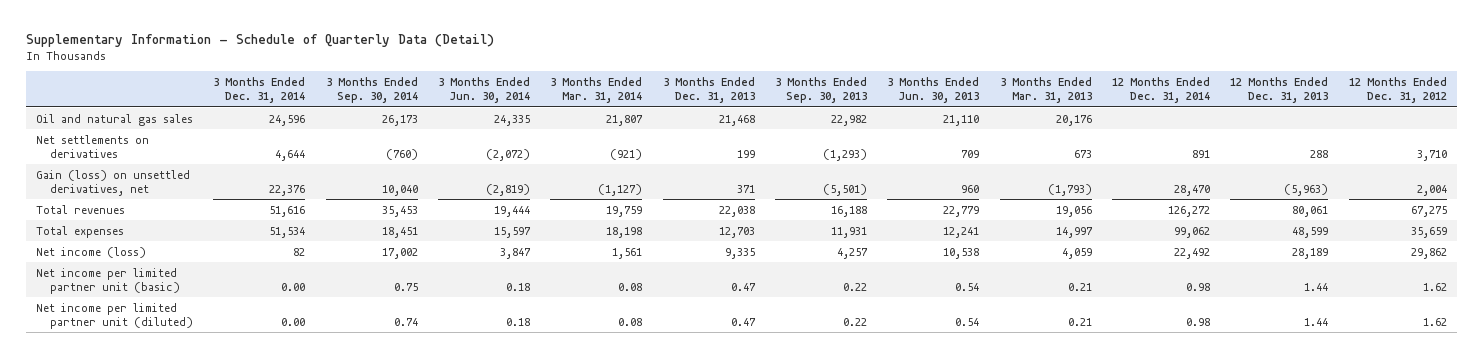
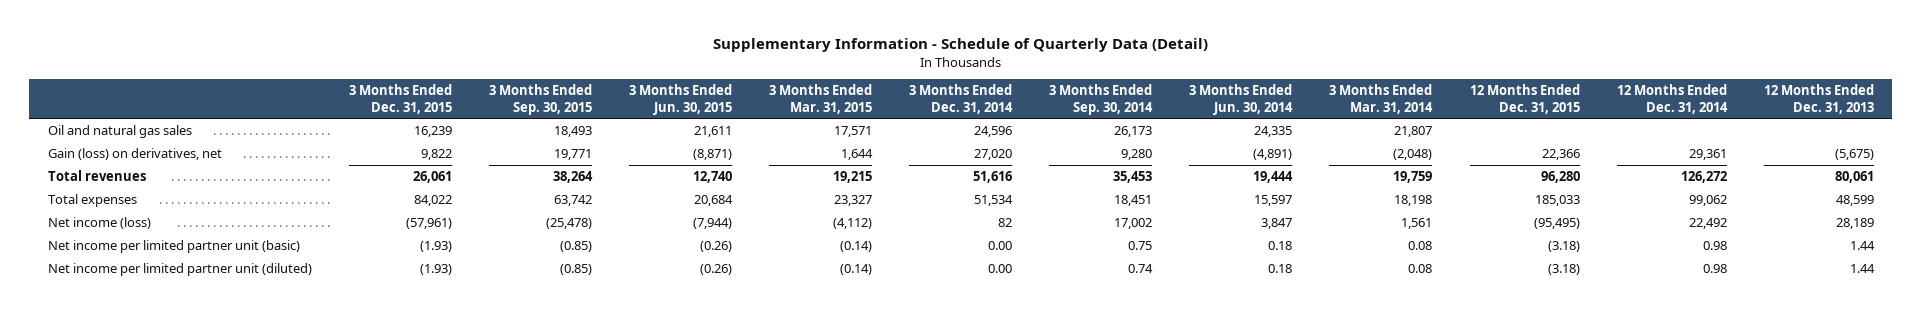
[662,76,755,104] 3 Months Ended Dec. 31, 2013 -> none
[775,76,868,104] 3 Months Ended Sep. 30, 2013 -> none
[887,76,980,104] 3 Months Ended Jun. 30, 2013 -> none
[999,76,1092,104] 3 Months Ended Mar. 31, 2013 -> none
[1348,76,1447,104] 12 Months Ended Dec. 31, 2012 -> none
none -> [348,84,452,114] 3 Months Ended Dec. 31, 2015
none -> [488,84,592,115] 3 Months Ended Sep. 30, 2015
none -> [629,84,733,115] 3 Months Ended Jun. 30, 2015
none -> [769,84,873,114] 3 Months Ended Mar. 31, 2015
none -> [1469,84,1580,114] 12 Months Ended Dec. 31, 2015
[36,169,191,196] Gain (loss) on unsettled derivatives, net -> none
[36,134,150,158] Net settlements on derivatives -> [47,147,222,160] Gain (loss) on derivatives, net
[275,149,306,161] 4,644 -> [974,148,1013,160] 27,020
[385,148,418,160] (760) -> [1121,148,1153,160] 9,280
[486,148,531,161] (2,072) -> [1253,148,1293,160] (4,891)
[610,148,643,160] (921) -> [1393,148,1433,160] (2,048)
[1191,149,1210,158] 891 -> [1688,148,1727,160] 29,361
[1310,149,1329,158] 288 -> [1834,148,1874,160] (5,675)

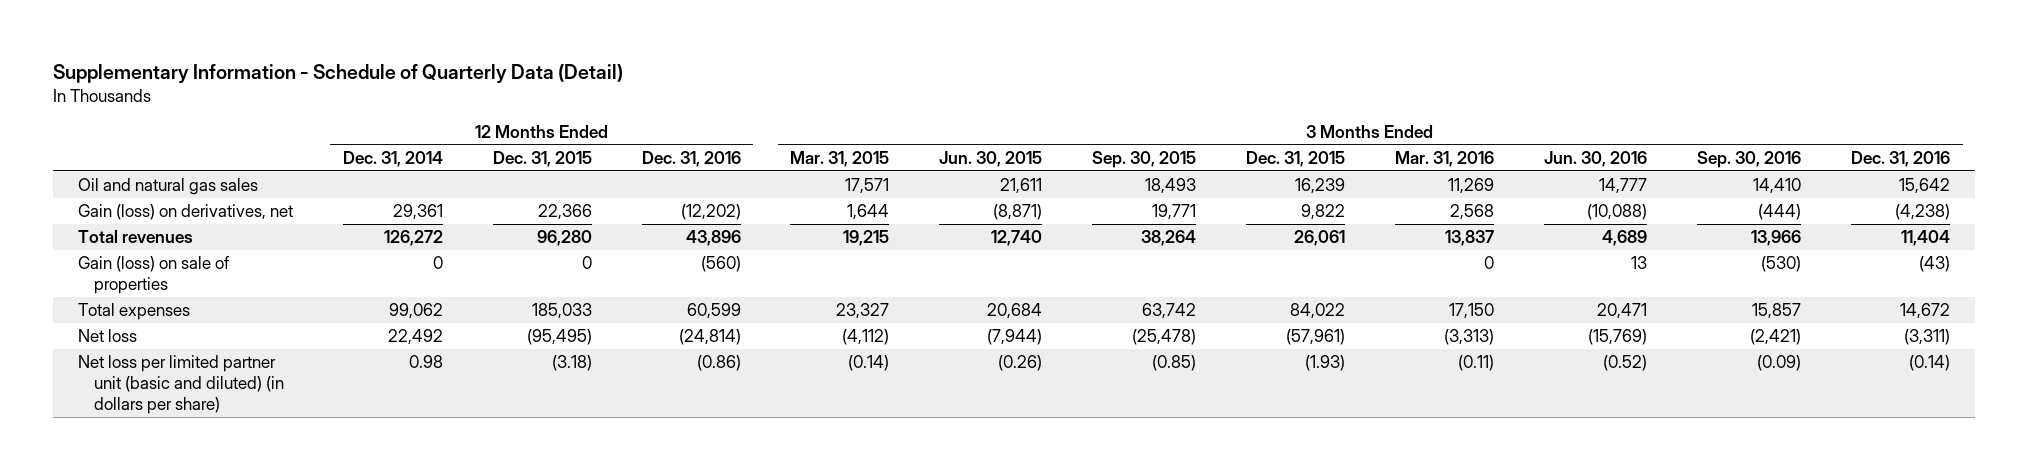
[909,84,1014,114] 3 Months Ended Dec. 31, 2014 -> none
[1049,84,1154,115] 3 Months Ended Sep. 30, 2014 -> none
[1189,84,1294,115] 3 Months Ended Jun. 30, 2014 -> none
[1329,84,1434,114] 3 Months Ended Mar. 31, 2014 -> none
[1763,84,1874,114] 12 Months Ended Dec. 31, 2013 -> none
none -> [641,150,741,167] Dec. 31, 2016
none -> [1395,150,1495,167] Mar. 31, 2016
none -> [1544,150,1648,167] Jun. 30, 2016
none -> [1697,150,1802,168] Sep. 30, 2016
none -> [1851,150,1951,167] Dec. 31, 2016
none -> [77,256,229,294] Gain (loss) on sale of properties
[47,262,312,276] Net income per limited partner unit (diluted) -> none
[47,216,151,229] Net income (loss) -> [77,329,137,343] Net loss
[47,239,300,253] Net income per limited partner unit (basic) -> [77,355,284,414] Net loss per limited partner unit (basic and diluted) (in dollars per share)

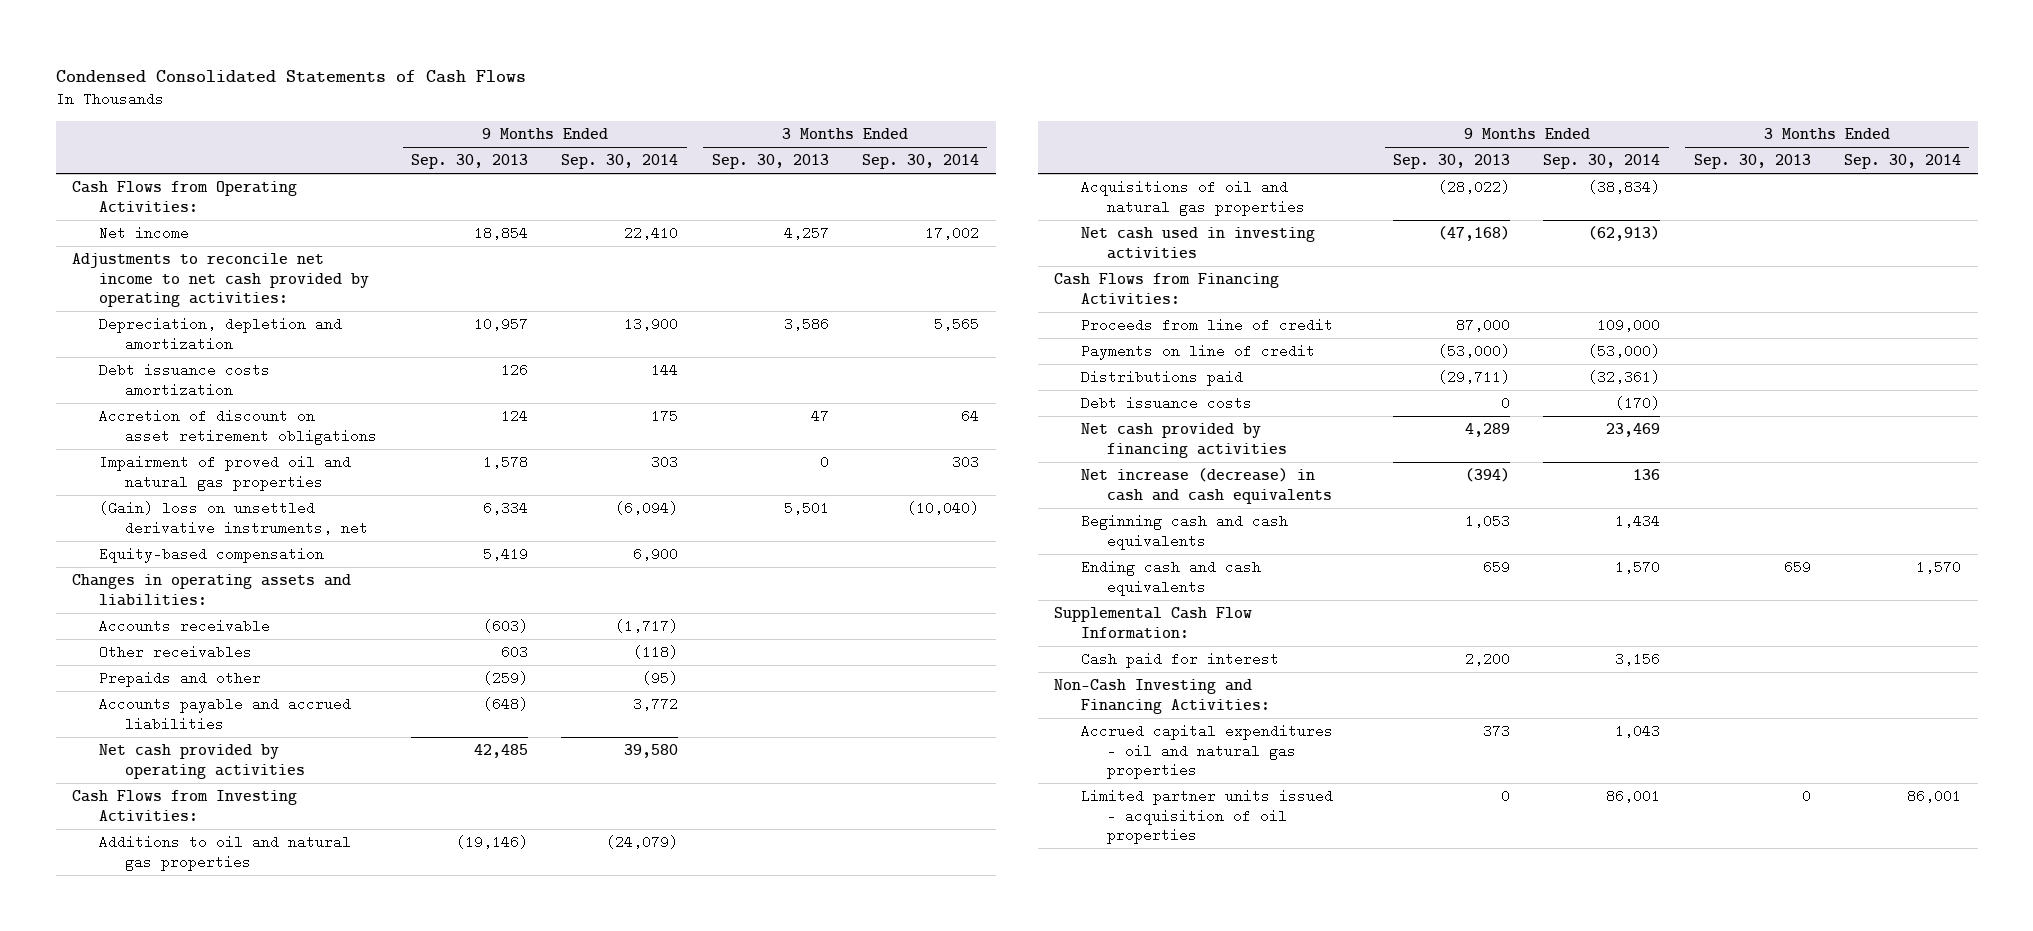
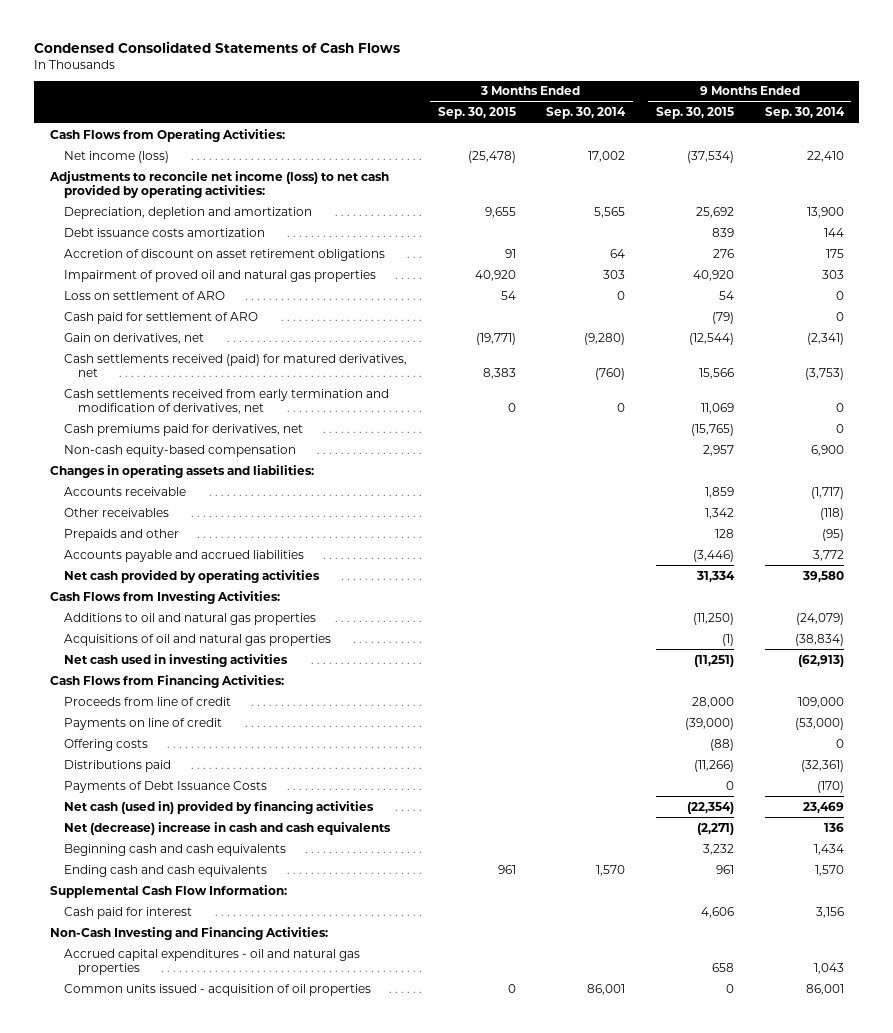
[410,154,528,170] Sep. 30, 2013 -> none
[711,154,829,170] Sep. 30, 2013 -> none
none -> [437,107,516,120] Sep. 30, 2015
none -> [655,107,734,120] Sep. 30, 2015
[98,226,189,241] Net income -> [63,150,169,163] Net income (loss)
[72,253,369,308] Adjustments to reconcile net income to net cash provided by operating activities: -> [48,170,389,198] Adjustments to reconcile net income (loss) to net cash provided by operating activities:
[98,501,369,535] (Gain) loss on unsettled derivative instruments, net -> none
none -> [63,290,225,300] Loss on settlement of ARO
none -> [63,311,258,324] Cash paid for settlement of ARO
none -> [63,332,204,344] Gain on derivatives, net
none -> [63,353,407,377] Cash settlements received (paid) for matured derivatives, net
none -> [63,388,389,414] Cash settlements received from early termination and modification of derivatives, net
none -> [63,423,303,436] Cash premiums paid for derivatives, net
[98,547,324,564] Equity-based compensation -> [63,444,296,457] Non-cash equity-based compensation
none -> [63,738,148,751] Offering costs
[1080,396,1252,411] Debt issuance costs -> [63,780,267,793] Payments of Debt Issuance Costs
[1080,423,1288,458] Net cash provided by financing activities -> [63,800,374,814] Net cash (used in) provided by financing activities
[1080,468,1333,504] Net increase (decrease) in cash and cash equivalents -> [63,821,391,835] Net (decrease) increase in cash and cash equivalents
[1080,789,1333,845] Limited partner units issued - acquisition of oil properties -> [63,983,371,996] Common units issued - acquisition of oil properties

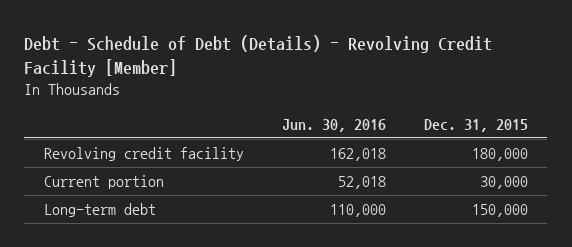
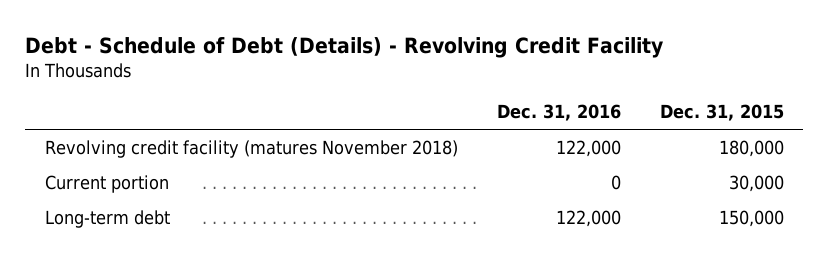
[24,34,493,77] Debt - Schedule of Debt (Details) - Revolving Credit Facility [Member] -> [25,36,664,58] Debt - Schedule of Debt (Details) - Revolving Credit Facility
[281,118,386,132] Jun. 30, 2016 -> none
none -> [496,104,621,122] Dec. 31, 2016
[43,147,244,162] Revolving credit facility -> [44,139,458,158] Revolving credit facility (matures November 2018)

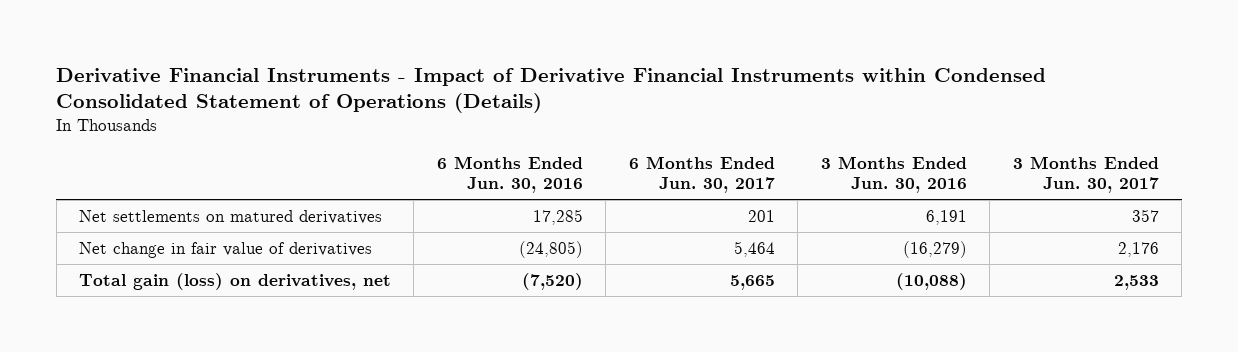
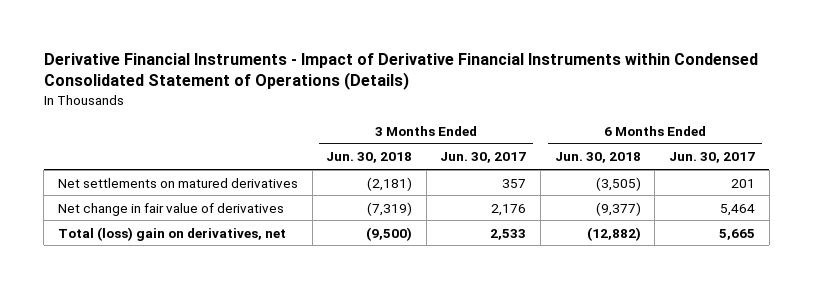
[436,156,583,193] 6 Months Ended Jun. 30, 2016 -> none
[820,156,967,193] 3 Months Ended Jun. 30, 2016 -> none
none -> [326,152,413,164] Jun. 30, 2018
none -> [554,152,641,164] Jun. 30, 2018
[79,272,392,290] Total gain (loss) on derivatives, net -> [57,226,286,241] Total (loss) gain on derivatives, net

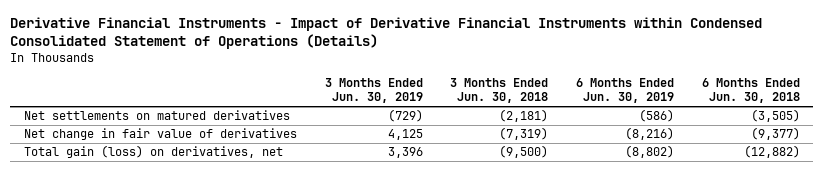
[440,152,527,164] Jun. 30, 2017 -> none
[668,152,755,164] Jun. 30, 2017 -> none
none -> [324,78,423,104] 3 Months Ended Jun. 30, 2019
none -> [575,78,674,104] 6 Months Ended Jun. 30, 2019
[57,226,286,241] Total (loss) gain on derivatives, net -> [23,145,283,159] Total gain (loss) on derivatives, net

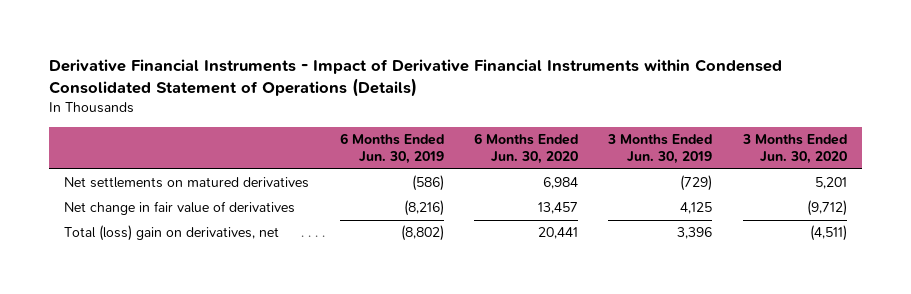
[450,78,549,104] 3 Months Ended Jun. 30, 2018 -> none
[701,78,800,104] 6 Months Ended Jun. 30, 2018 -> none
none -> [474,132,579,165] 6 Months Ended Jun. 30, 2020
none -> [741,133,847,165] 3 Months Ended Jun. 30, 2020
[23,145,283,159] Total gain (loss) on derivatives, net -> [64,225,280,242] Total (loss) gain on derivatives, net

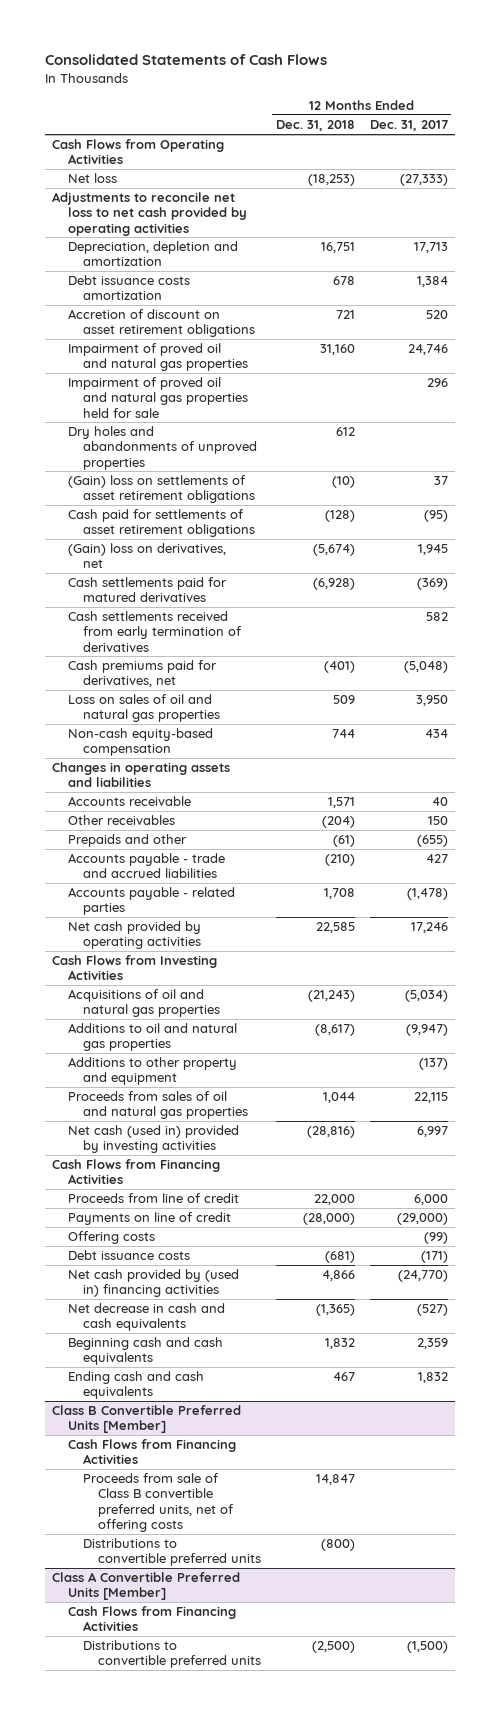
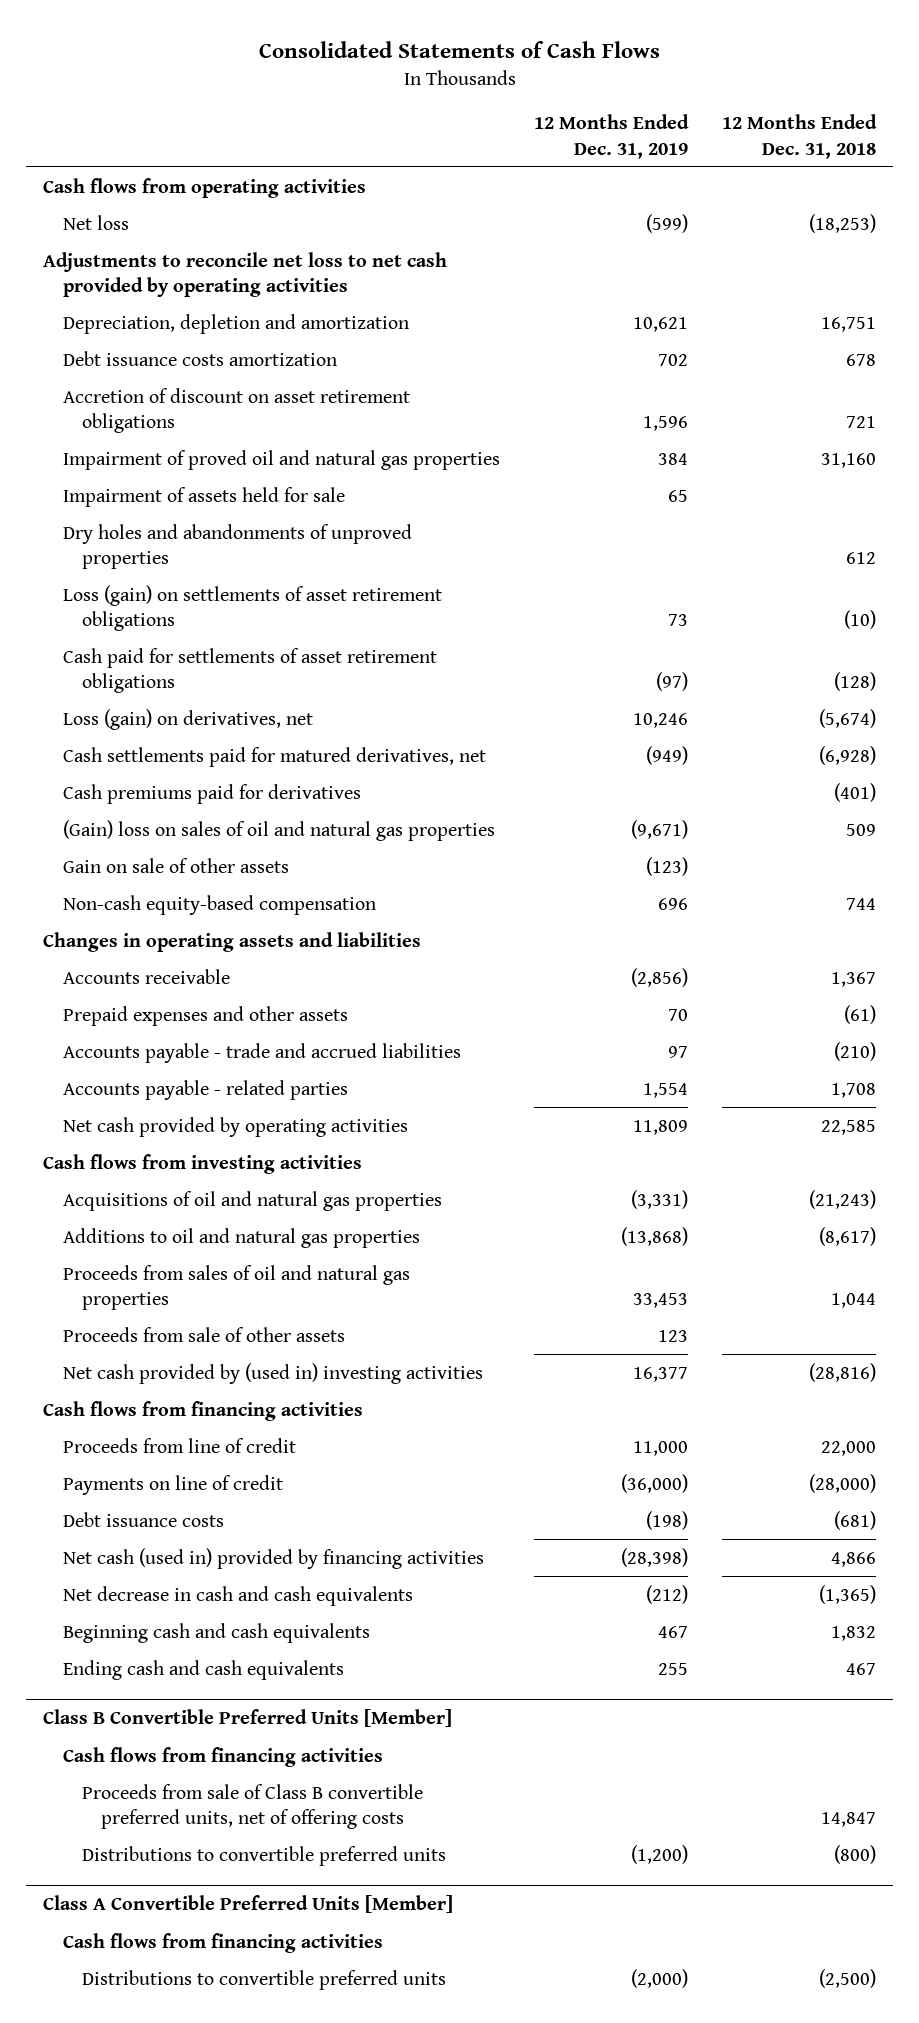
[369,120,448,132] Dec. 31, 2017 -> none
none -> [533,114,689,159] 12 Months Ended Dec. 31, 2019
[52,139,225,165] Cash Flows from Operating Activities -> [43,177,367,198] Cash flows from operating activities
[67,377,249,418] Impairment of proved oil and natural gas properties held for sale -> none
none -> [62,486,345,507] Impairment of assets held for sale
[67,475,256,504] (Gain) loss on settlements of asset retirement obligations -> [62,584,442,632] Loss (gain) on settlements of asset retirement obligations
[67,611,243,652] Cash settlements received from early termination of derivatives -> none
[67,543,226,569] (Gain) loss on derivatives, net -> [62,708,313,730] Loss (gain) on derivatives, net
[67,577,227,603] Cash settlements paid for matured derivatives -> [62,746,486,767] Cash settlements paid for matured derivatives, net
[67,660,217,688] Cash premiums paid for derivatives, net -> [62,783,361,804] Cash premiums paid for derivatives
[67,694,221,723] Loss on sales of oil and natural gas properties -> [62,819,495,841] (Gain) loss on sales of oil and natural gas properties
none -> [62,857,289,873] Gain on sale of other assets
[67,815,175,826] Other receivables -> none
[328,797,356,809] 1,571 -> [830,971,876,987] 1,367
[67,834,187,848] Prepaids and other -> [62,1005,348,1026] Prepaid expenses and other assets
[52,955,218,981] Cash Flows from Investing Activities -> [43,1153,363,1174] Cash flows from investing activities
[67,1057,237,1086] Additions to other property and equipment -> none
none -> [62,1326,345,1342] Proceeds from sale of other assets
[67,1125,239,1154] Net cash (used in) provided by investing activities -> [62,1362,483,1384] Net cash provided by (used in) investing activities
[52,1159,221,1185] Cash Flows from Financing Activities -> [43,1400,364,1421] Cash flows from financing activities
[67,1231,155,1245] Offering costs -> none
[67,1269,239,1298] Net cash provided by (used in) financing activities -> [62,1547,484,1569] Net cash (used in) provided by financing activities
[67,1439,236,1465] Cash Flows from Financing Activities -> [62,1746,383,1767] Cash flows from financing activities
[67,1606,236,1632] Cash Flows from Financing Activities -> [62,1932,383,1953] Cash flows from financing activities

